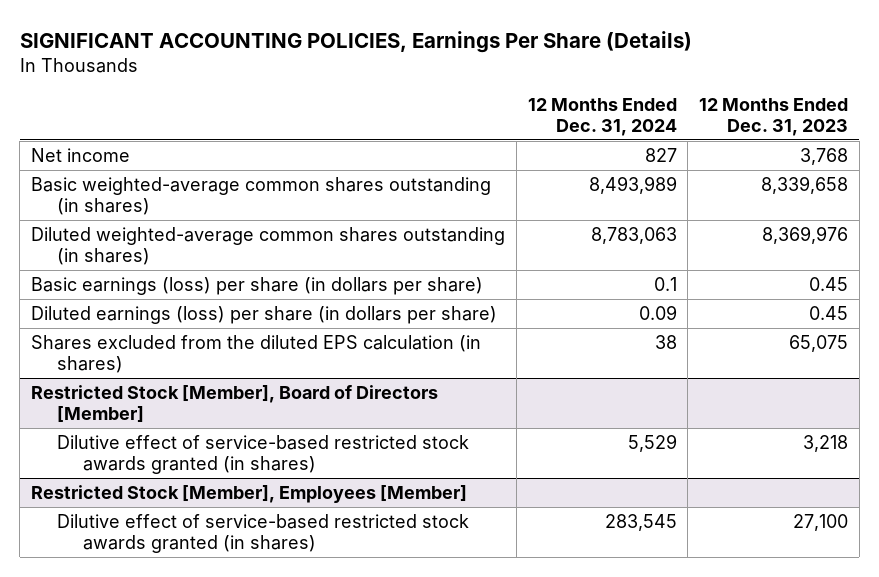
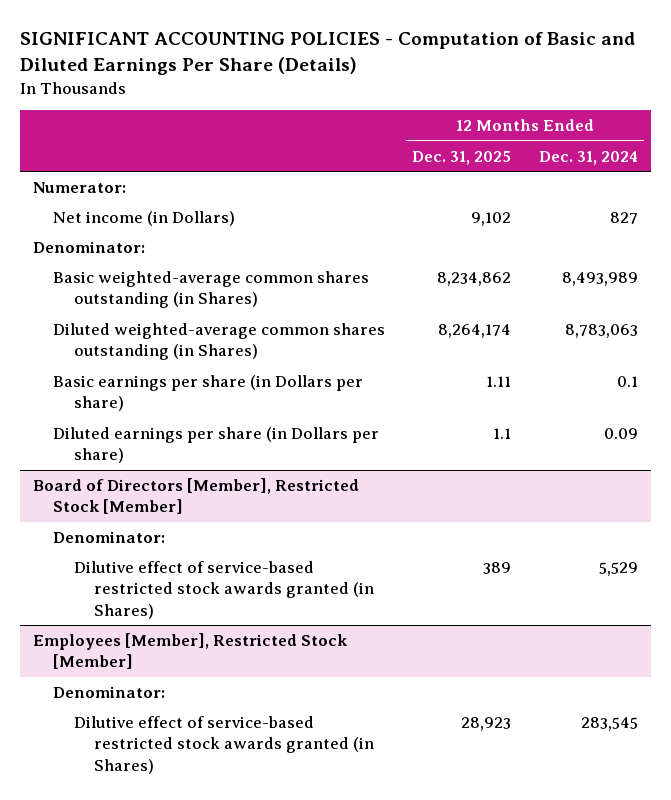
[19,30,692,53] SIGNIFICANT ACCOUNTING POLICIES, Earnings Per Share (Details) -> [19,32,635,76] SIGNIFICANT ACCOUNTING POLICIES - Computation of Basic and Diluted Earnings Per Share (Details)
[699,98,849,136] 12 Months Ended Dec. 31, 2023 -> none
none -> [412,150,512,165] Dec. 31, 2025
[31,334,482,373] Shares excluded from the diluted EPS calculation (in shares) -> none
none -> [33,181,127,193] Numerator:
[31,147,131,162] Net income -> [53,210,236,226] Net income (in Dollars)
none -> [33,240,146,253] Denominator:
[31,176,492,215] Basic weighted-average common shares outstanding (in shares) -> [53,270,370,309] Basic weighted-average common shares outstanding (in Shares)
[31,226,506,265] Diluted weighted-average common shares outstanding (in shares) -> [53,322,386,361] Diluted weighted-average common shares outstanding (in Shares)
[31,276,484,295] Basic earnings (loss) per share (in dollars per share) -> [53,374,364,412] Basic earnings per share (in Dollars per share)
[31,305,498,324] Diluted earnings (loss) per share (in dollars per share) -> [53,426,380,464] Diluted earnings per share (in Dollars per share)
[31,384,439,423] Restricted Stock [Member], Board of Directors [Member] -> [33,477,360,515] Board of Directors [Member], Restricted Stock [Member]
none -> [53,530,166,543] Denominator:
[56,434,469,474] Dilutive effect of service-based restricted stock awards granted (in shares) -> [73,560,374,619] Dilutive effect of service-based restricted stock awards granted (in Shares)
[31,484,468,503] Restricted Stock [Member], Employees [Member] -> [33,632,349,670] Employees [Member], Restricted Stock [Member]
none -> [53,685,166,698] Denominator:
[56,513,469,553] Dilutive effect of service-based restricted stock awards granted (in shares) -> [73,715,374,774] Dilutive effect of service-based restricted stock awards granted (in Shares)

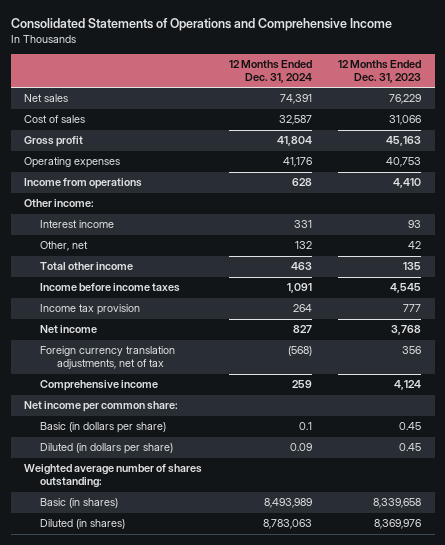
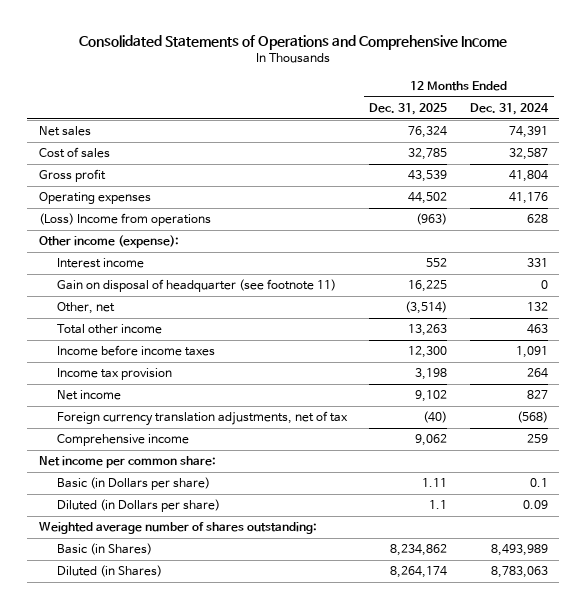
[338,60,422,83] 12 Months Ended Dec. 31, 2023 -> none
none -> [369,102,448,115] Dec. 31, 2025
[24,178,143,190] Income from operations -> [38,213,211,227] (Loss) Income from operations
[24,199,95,208] Other income: -> [38,235,179,249] Other income (expense):
none -> [56,279,336,293] Gain on disposal of headquarter (see footnote 11)
[40,422,167,434] Basic (in dollars per share) -> [56,477,210,491] Basic (in Dollars per share)
[40,443,174,455] Diluted (in dollars per share) -> [56,499,220,513] Diluted (in Dollars per share)
[40,498,119,509] Basic (in shares) -> [56,543,152,556] Basic (in Shares)
[40,519,126,530] Diluted (in shares) -> [56,565,162,578] Diluted (in Shares)

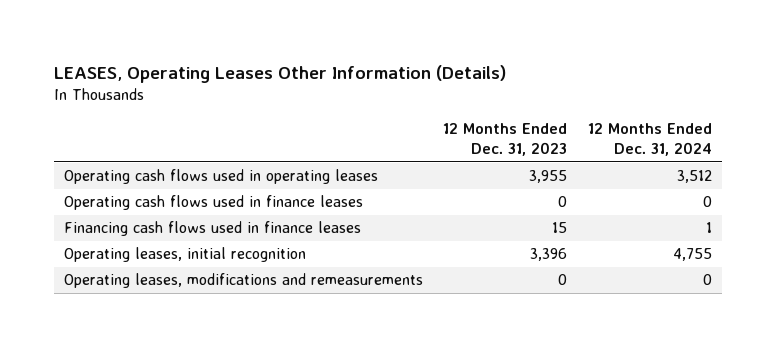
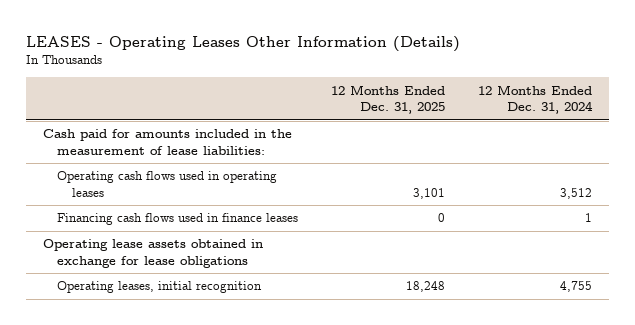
[54,64,507,83] LEASES, Operating Leases Other Information (Details) -> [26,35,461,52] LEASES - Operating Leases Other Information (Details)
[443,123,568,157] 12 Months Ended Dec. 31, 2023 -> none
none -> [331,84,446,115] 12 Months Ended Dec. 31, 2025
none -> [42,129,292,155] Cash paid for amounts included in the measurement of lease liabilities:
[64,195,364,211] Operating cash flows used in finance leases -> none
none -> [42,239,263,268] Operating lease assets obtained in exchange for lease obligations
[64,273,424,289] Operating leases, modifications and remeasurements -> none

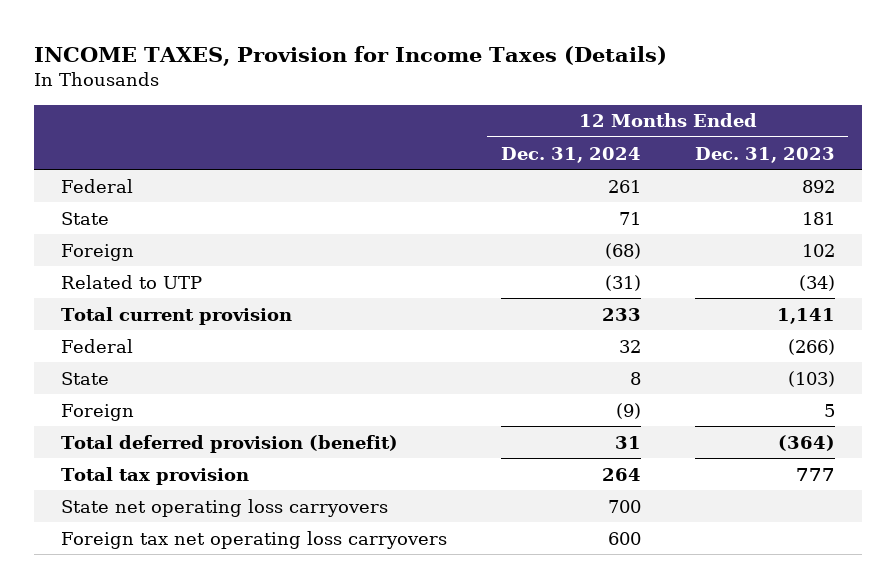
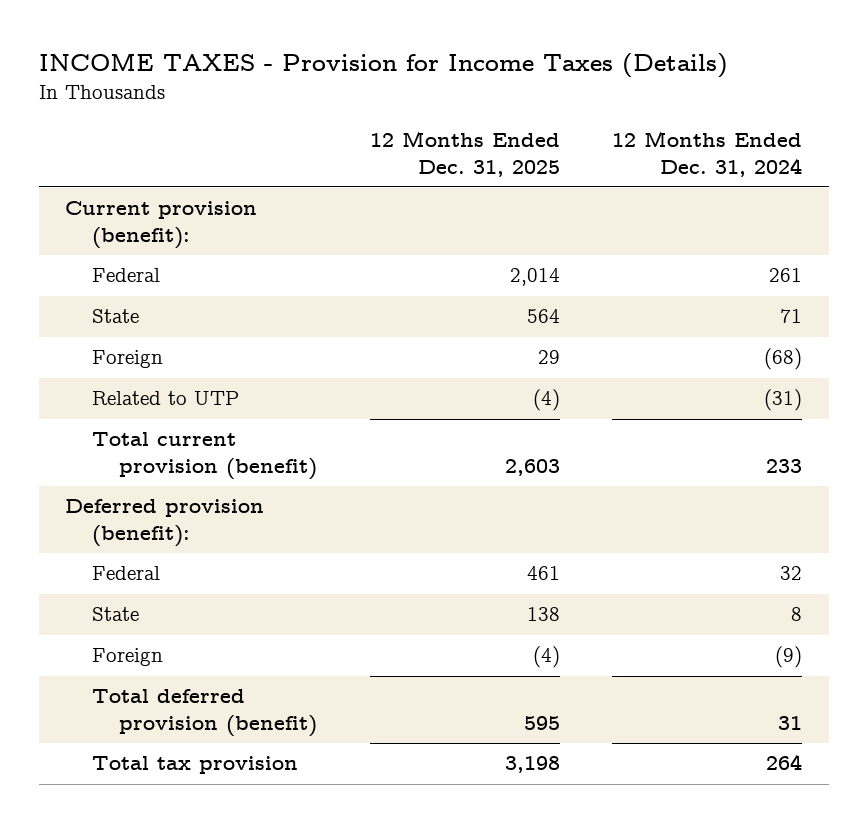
[33,45,667,66] INCOME TAXES, Provision for Income Taxes (Details) -> [38,52,728,78] INCOME TAXES - Provision for Income Taxes (Details)
[694,146,835,163] Dec. 31, 2023 -> none
none -> [369,131,560,177] 12 Months Ended Dec. 31, 2025
none -> [65,201,258,249] Current provision (benefit):
[60,306,292,325] Total current provision -> [92,432,318,480] Total current provision (benefit)
none -> [65,499,265,547] Deferred provision (benefit):
[60,498,388,517] State net operating loss carryovers -> none
[60,530,447,549] Foreign tax net operating loss carryovers -> none

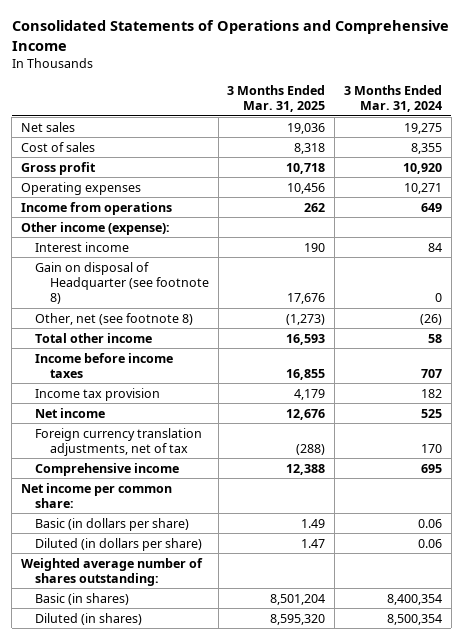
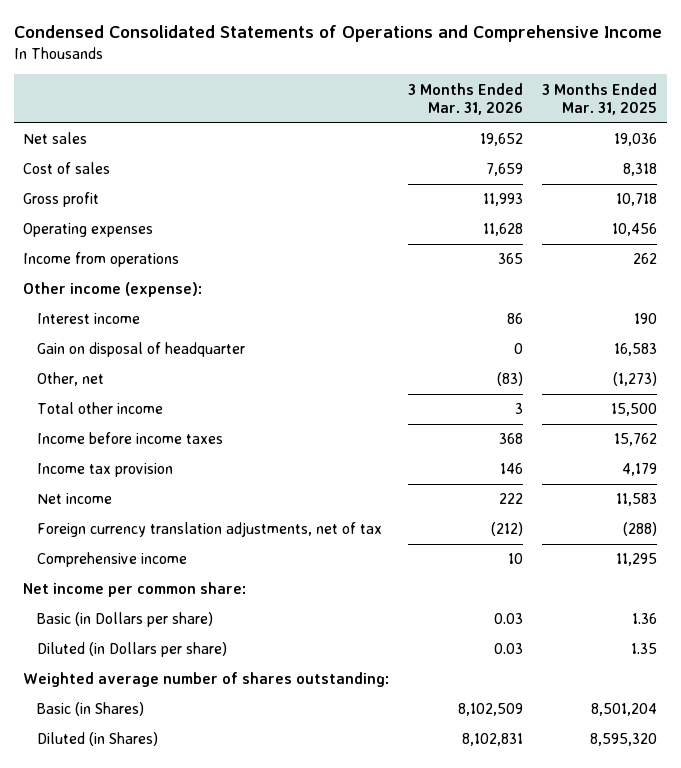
[11,20,449,51] Consolidated Statements of Operations and Comprehensive Income -> [14,25,663,43] Condensed Consolidated Statements of Operations and Comprehensive Income
[343,85,442,113] 3 Months Ended Mar. 31, 2024 -> none
none -> [408,82,524,115] 3 Months Ended Mar. 31, 2026
[35,261,209,305] Gain on disposal of Headquarter (see footnote 8) -> [36,342,245,358] Gain on disposal of headquarter
[287,293,326,305] 17,676 -> [614,343,658,357] 16,583
[35,312,194,325] Other, net (see footnote 8) -> [36,372,104,387] Other, net
[286,333,326,345] 16,593 -> [611,403,658,417] 15,500
[286,368,326,380] 16,855 -> [614,433,658,447] 15,762
[286,408,326,420] 12,676 -> [616,493,658,507] 11,583
[286,463,326,475] 12,388 -> [616,553,658,567] 11,295
[35,517,190,531] Basic (in dollars per share) -> [36,612,213,628] Basic (in Dollars per share)
[301,518,326,528] 1.49 -> [632,613,658,625] 1.36
[35,537,203,551] Diluted (in dollars per share) -> [36,642,227,658] Diluted (in Dollars per share)
[301,538,326,548] 1.47 -> [631,643,658,655] 1.35
[35,592,130,605] Basic (in shares) -> [36,702,144,717] Basic (in Shares)
[35,612,143,625] Diluted (in shares) -> [36,732,158,747] Diluted (in Shares)

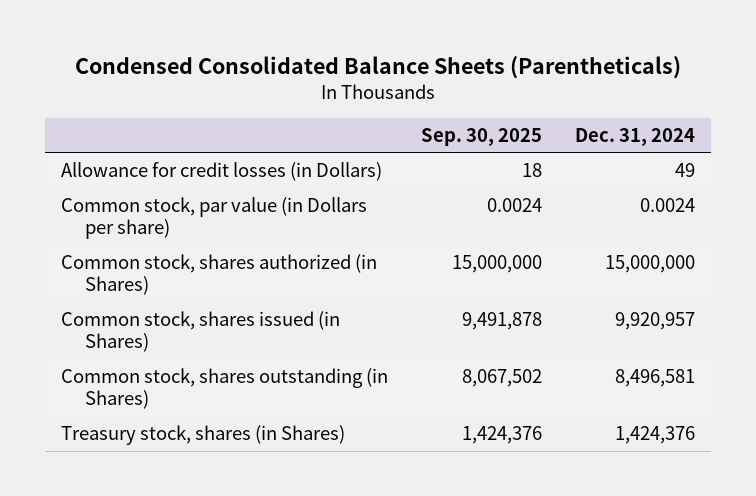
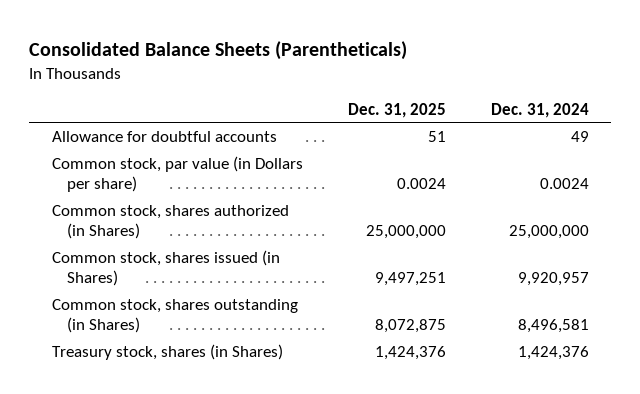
[74,55,681,79] Condensed Consolidated Balance Sheets (Parentheticals) -> [29,40,408,60] Consolidated Balance Sheets (Parentheticals)
[420,127,542,146] Sep. 30, 2025 -> none
none -> [347,102,446,118] Dec. 31, 2025
[61,162,383,182] Allowance for credit losses (in Dollars) -> [51,130,277,142] Allowance for doubtful accounts
[604,255,695,274] 15,000,000 -> [508,225,589,240] 25,000,000

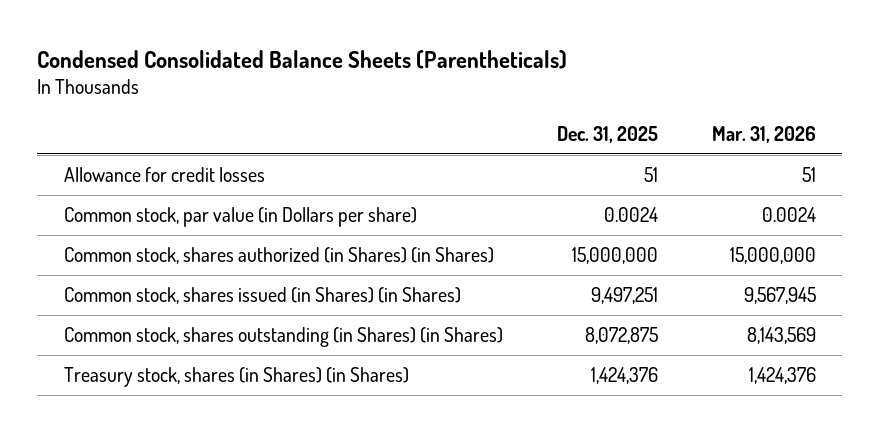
[29,40,408,60] Consolidated Balance Sheets (Parentheticals) -> [37,49,568,69] Condensed Consolidated Balance Sheets (Parentheticals)
[490,102,589,118] Dec. 31, 2024 -> none
none -> [711,125,816,143] Mar. 31, 2026
[51,130,277,142] Allowance for doubtful accounts -> [64,167,266,183] Allowance for credit losses
[51,204,289,240] Common stock, shares authorized (in Shares) -> [64,247,495,265] Common stock, shares authorized (in Shares) (in Shares)
[365,225,446,240] 25,000,000 -> [571,247,658,265] 15,000,000
[51,249,280,287] Common stock, shares issued (in Shares) -> [64,287,462,305] Common stock, shares issued (in Shares) (in Shares)
[51,298,298,334] Common stock, shares outstanding (in Shares) -> [64,327,504,348] Common stock, shares outstanding (in Shares) (in Shares)
[51,343,283,360] Treasury stock, shares (in Shares) -> [64,367,410,388] Treasury stock, shares (in Shares) (in Shares)

